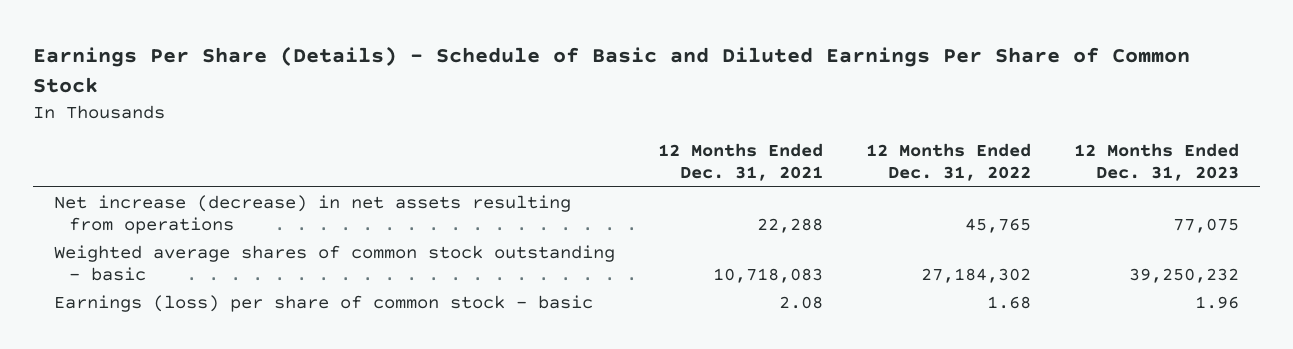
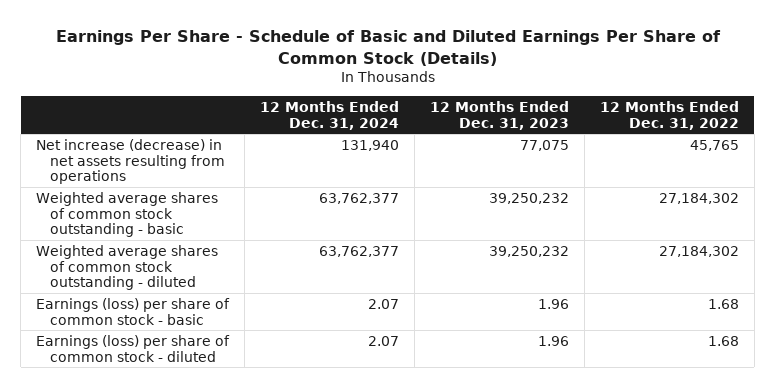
[32,46,1190,93] Earnings Per Share (Details) - Schedule of Basic and Diluted Earnings Per Share of Common Stock -> [55,30,721,66] Earnings Per Share - Schedule of Basic and Diluted Earnings Per Share of Common Stock (Details)
[658,143,824,182] 12 Months Ended Dec. 31, 2021 -> none
none -> [260,100,400,130] 12 Months Ended Dec. 31, 2024
none -> [36,244,219,291] Weighted average shares of common stock outstanding - diluted
none -> [36,334,231,362] Earnings (loss) per share of common stock - diluted

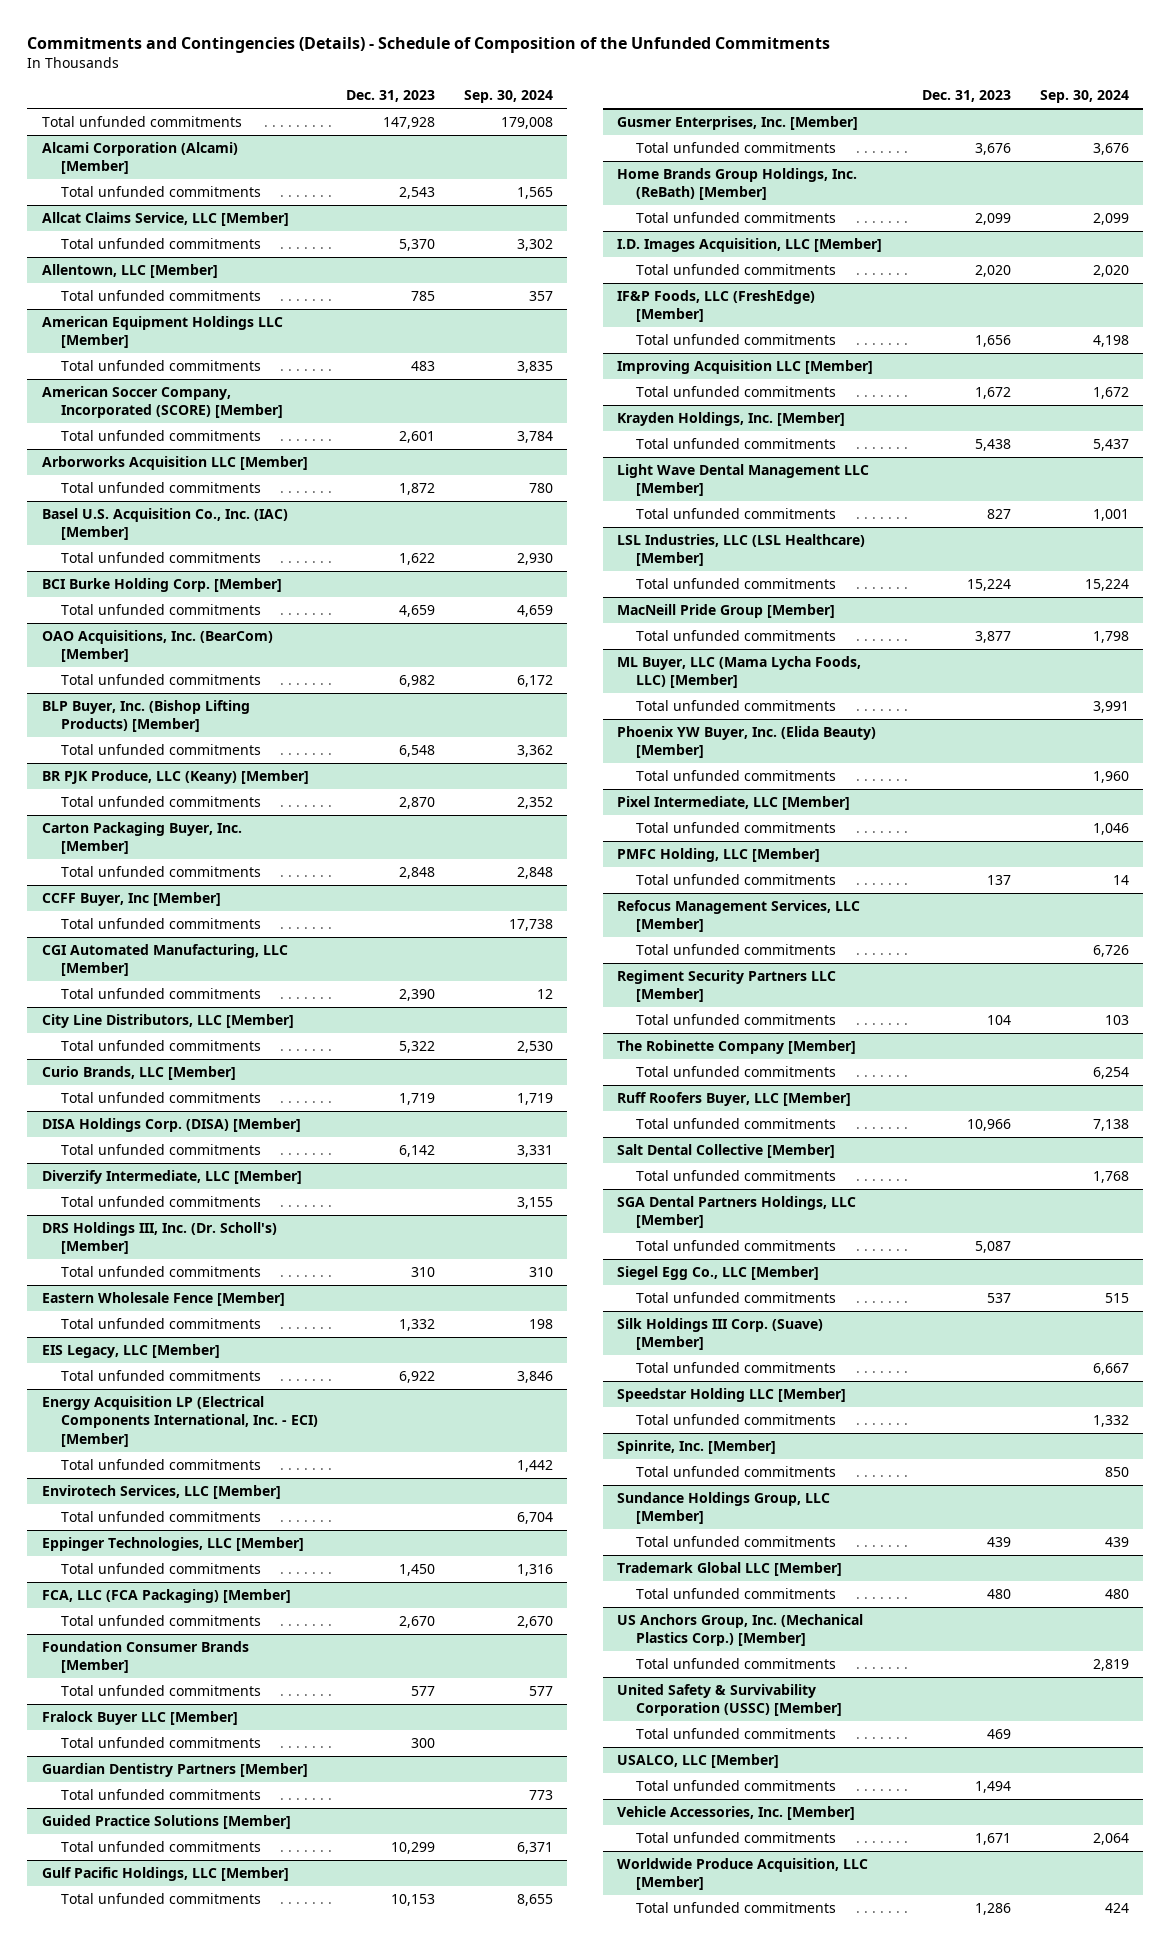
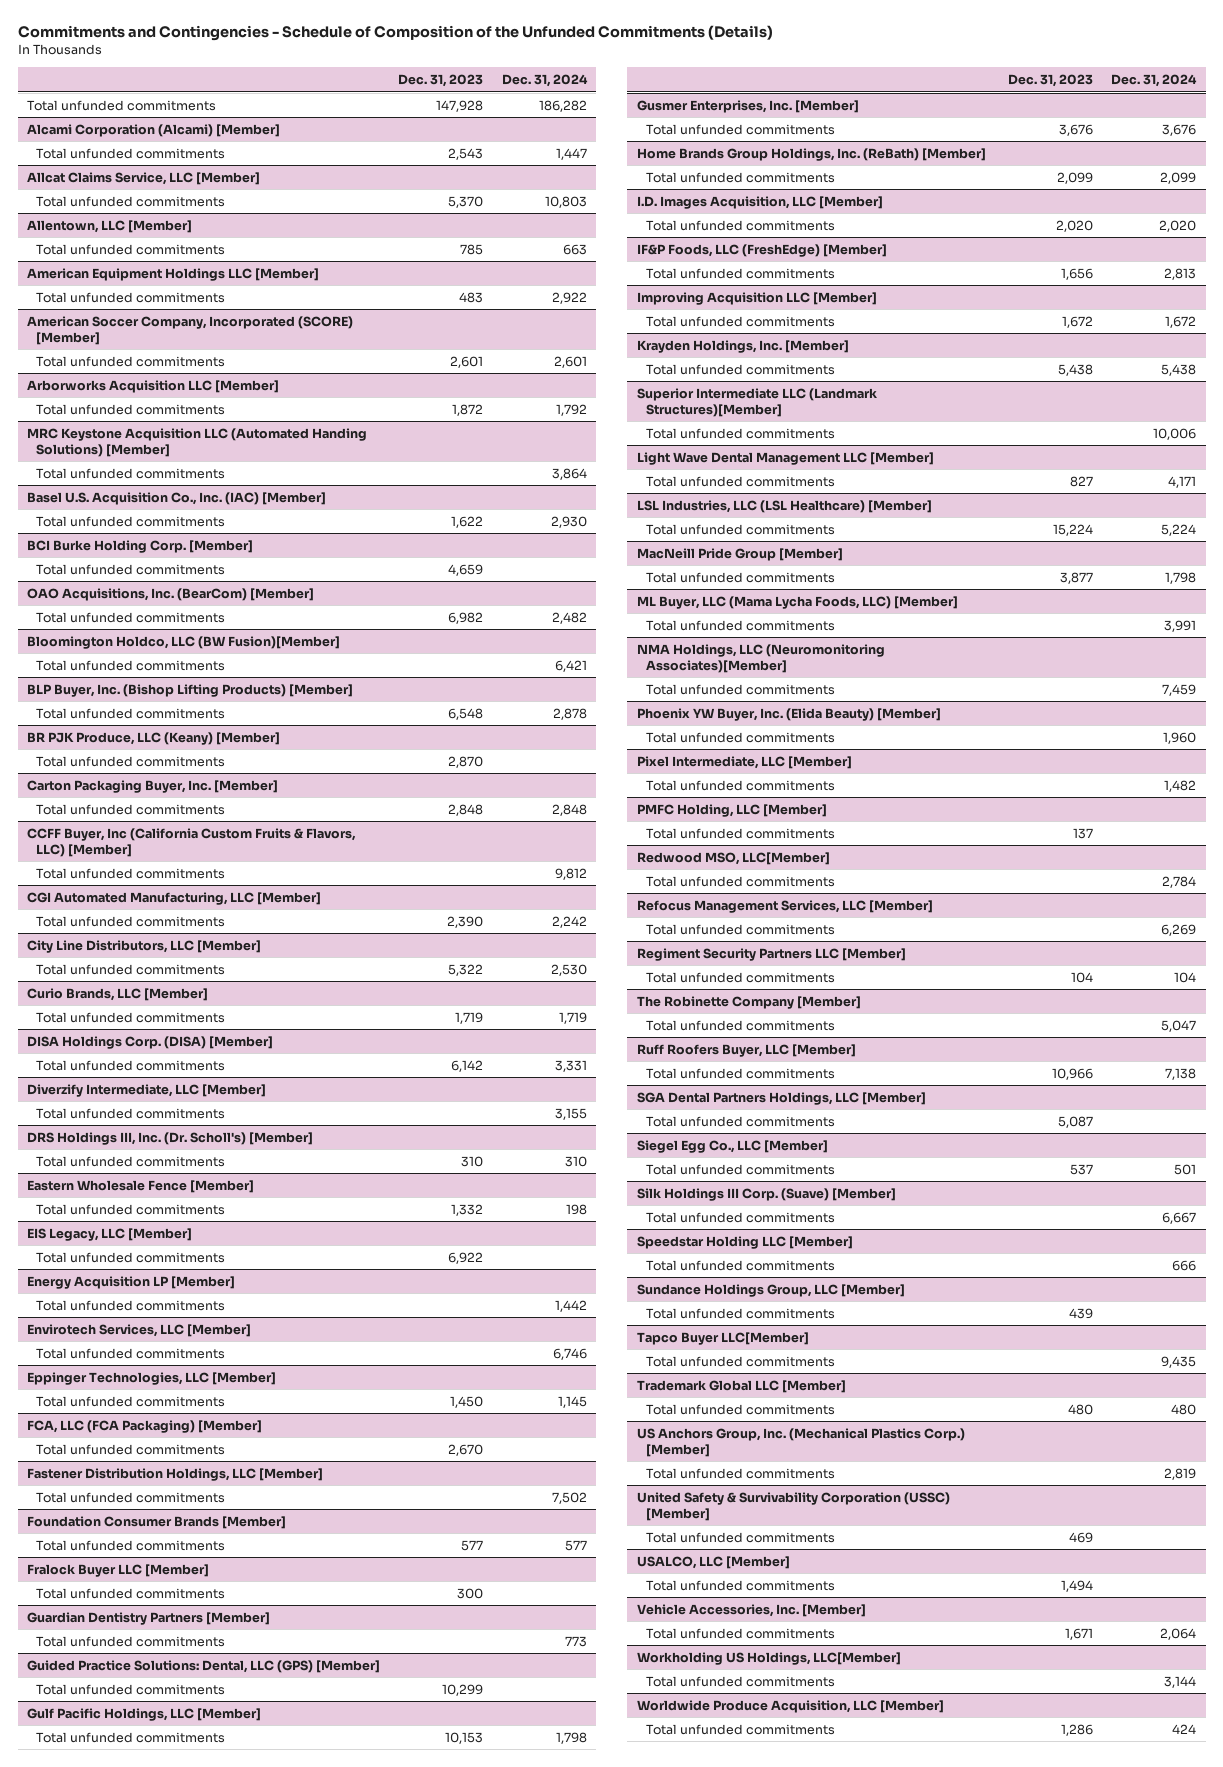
[27,37,831,54] Commitments and Contingencies (Details) - Schedule of Composition of the Unfunded Commitments -> [17,25,773,42] Commitments and Contingencies - Schedule of Composition of the Unfunded Commitments (Details)
[464,90,554,104] Sep. 30, 2024 -> none
none -> [501,73,588,87] Dec. 31, 2024
none -> [26,427,367,457] MRC Keystone Acquisition LLC (Automated Handing Solutions) [Member]
none -> [36,467,226,479] Total unfunded commitments
none -> [26,635,340,649] Bloomington Holdco, LLC (BW Fusion)[Member]
none -> [36,659,226,671] Total unfunded commitments
[41,892,221,907] CCFF Buyer, Inc [Member] -> [26,827,356,857] CCFF Buyer, Inc (California Custom Fruits & Flavors, LLC) [Member]
[41,1396,318,1447] Energy Acquisition LP (Electrical Components International, Inc. - ECI) [Member] -> [26,1275,235,1289] Energy Acquisition LP [Member]
none -> [26,1467,323,1481] Fastener Distribution Holdings, LLC [Member]
none -> [36,1491,226,1503] Total unfunded commitments
[41,1815,291,1830] Guided Practice Solutions [Member] -> [26,1659,380,1673] Guided Practice Solutions: Dental, LLC (GPS) [Member]
none -> [636,387,877,417] Superior Intermediate LLC (Landmark Structures)[Member]
none -> [646,427,836,439] Total unfunded commitments
none -> [636,643,885,673] NMA Holdings, LLC (Neuromonitoring Associates)[Member]
none -> [646,683,836,695] Total unfunded commitments
none -> [636,851,830,865] Redwood MSO, LLC[Member]
none -> [646,875,836,887] Total unfunded commitments
[617,1144,836,1159] Salt Dental Collective [Member] -> none
[636,1170,837,1182] Total unfunded commitments -> none
[617,1440,777,1455] Spinrite, Inc. [Member] -> none
[636,1466,837,1478] Total unfunded commitments -> none
none -> [636,1331,809,1345] Tapco Buyer LLC[Member]
none -> [646,1355,836,1367] Total unfunded commitments
none -> [636,1651,901,1665] Workholding US Holdings, LLC[Member]
none -> [646,1675,836,1687] Total unfunded commitments

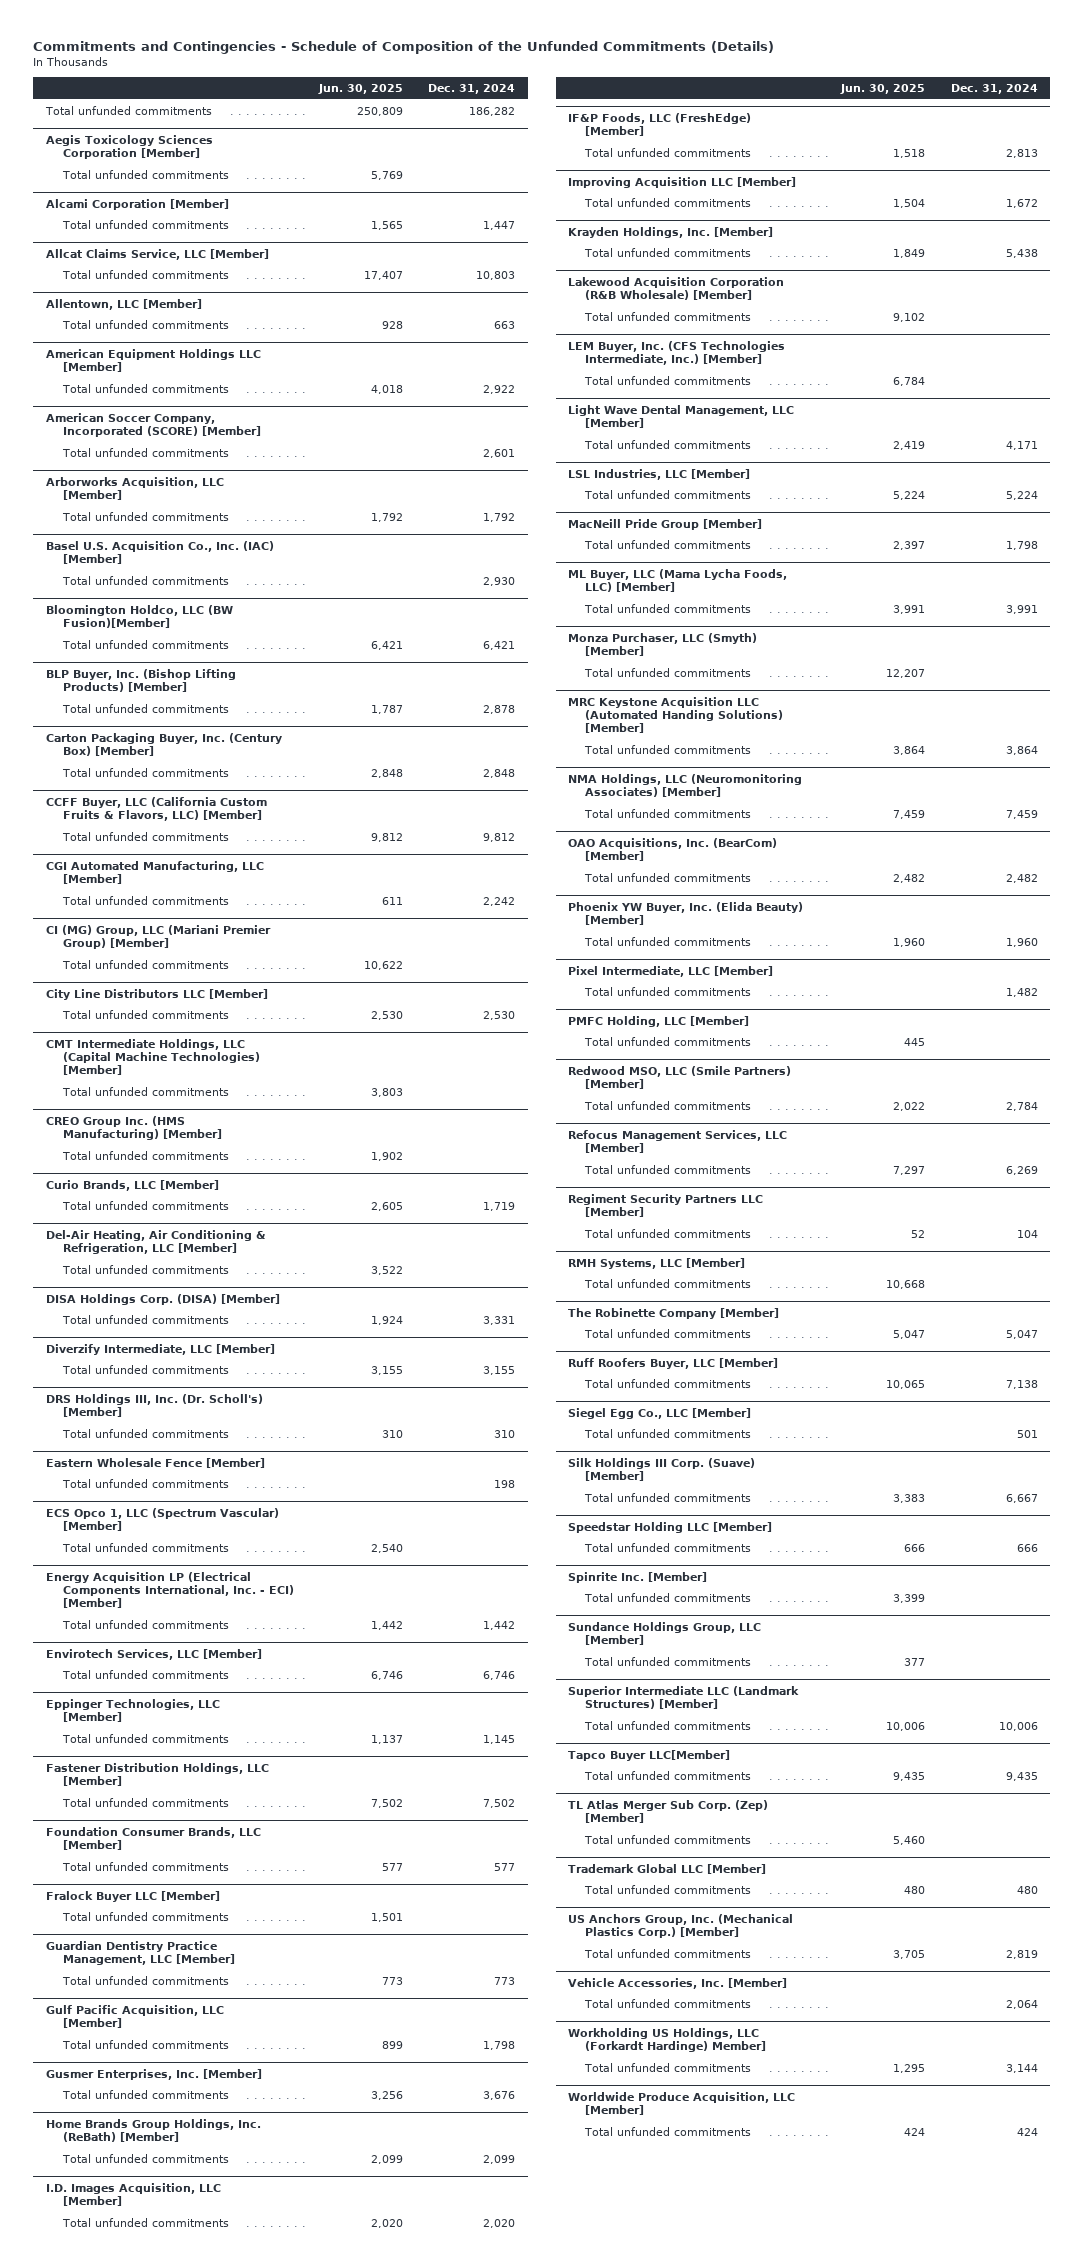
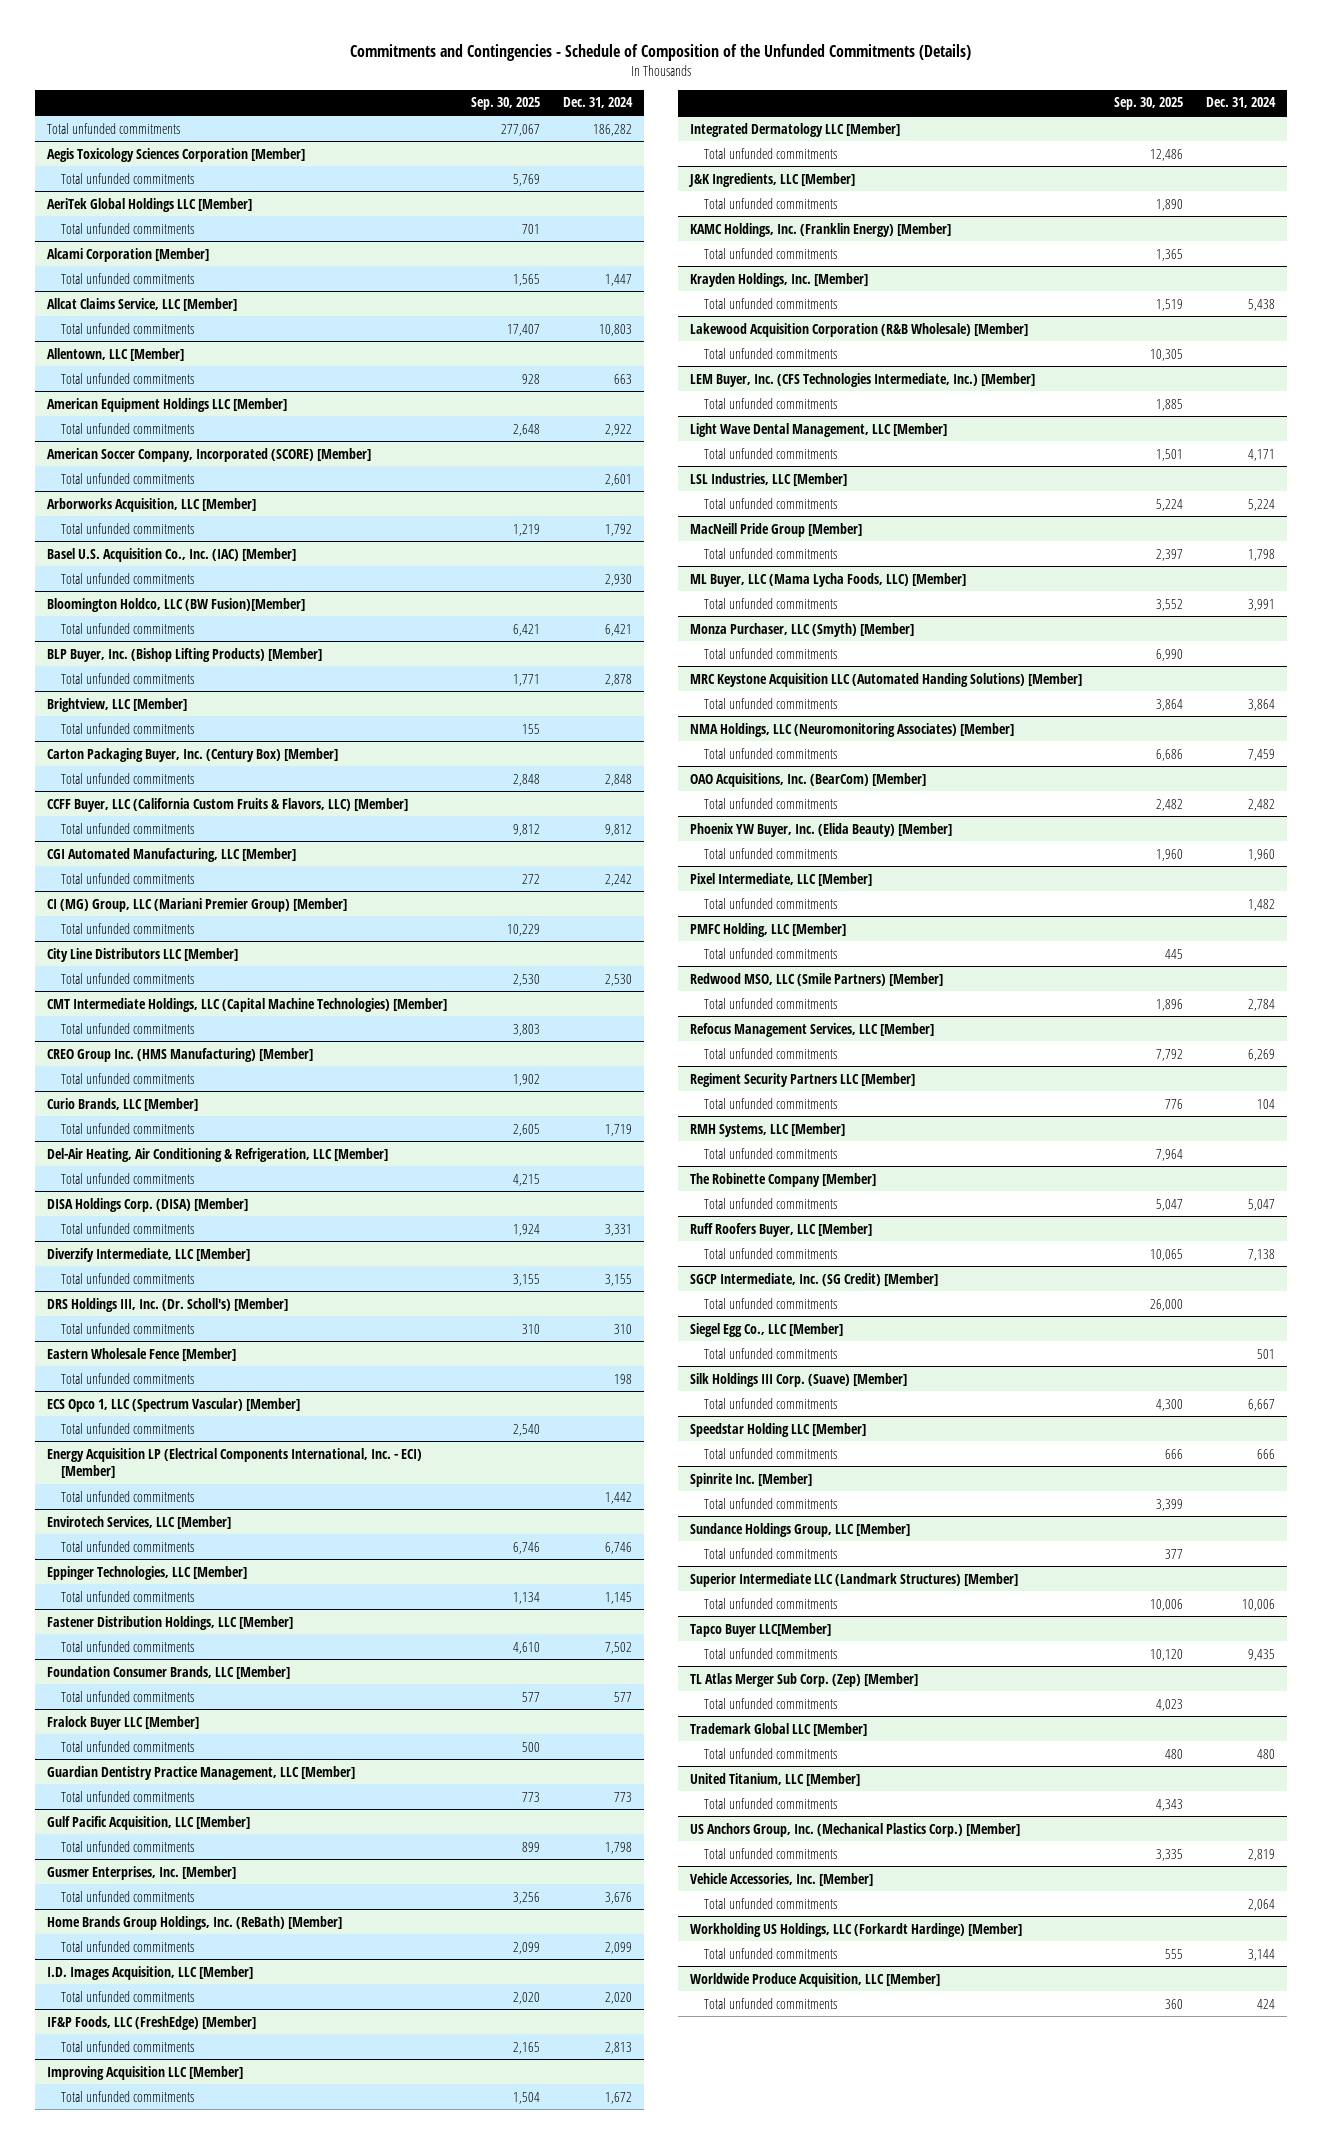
[318,83,404,94] Jun. 30, 2025 -> none
none -> [470,97,540,111] Sep. 30, 2025
none -> [47,197,253,212] AeriTek Global Holdings LLC [Member]
none -> [61,222,195,234] Total unfunded commitments
none -> [47,697,188,712] Brightview, LLC [Member]
none -> [61,722,195,734] Total unfunded commitments
none -> [690,122,901,137] Integrated Dermatology LLC [Member]
none -> [704,147,838,159] Total unfunded commitments
none -> [688,172,856,187] J&K Ingredients, LLC [Member]
none -> [704,197,838,209] Total unfunded commitments
none -> [690,222,952,237] KAMC Holdings, Inc. (Franklin Energy) [Member]
none -> [704,247,838,259] Total unfunded commitments
none -> [690,1272,939,1286] SGCP Intermediate, Inc. (SG Credit) [Member]
none -> [704,1297,838,1309] Total unfunded commitments
none -> [690,1772,861,1786] United Titanium, LLC [Member]
none -> [704,1797,838,1809] Total unfunded commitments
[568,2027,767,2052] Workholding US Holdings, LLC (Forkardt Hardinge) Member] -> [690,1922,1023,1937] Workholding US Holdings, LLC (Forkardt Hardinge) [Member]

